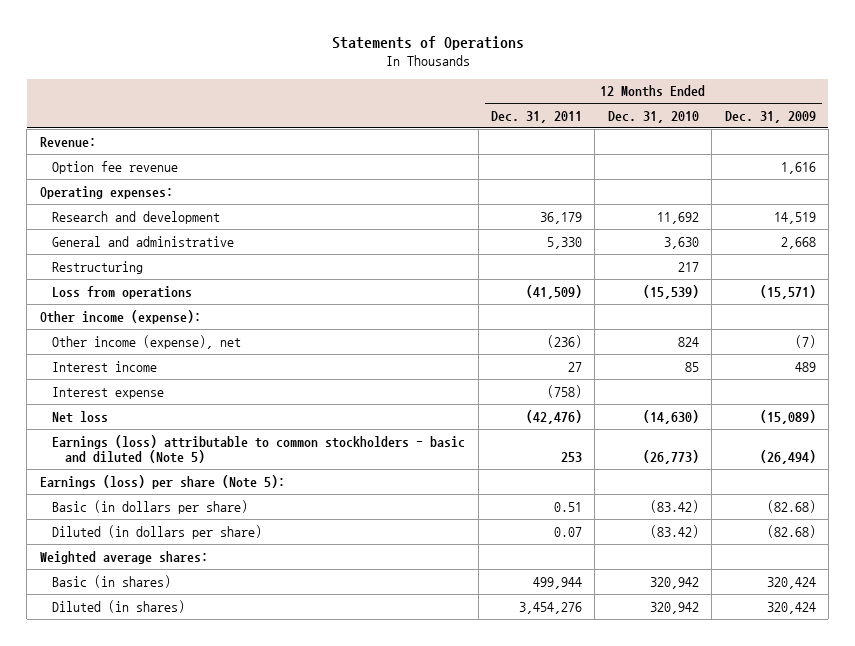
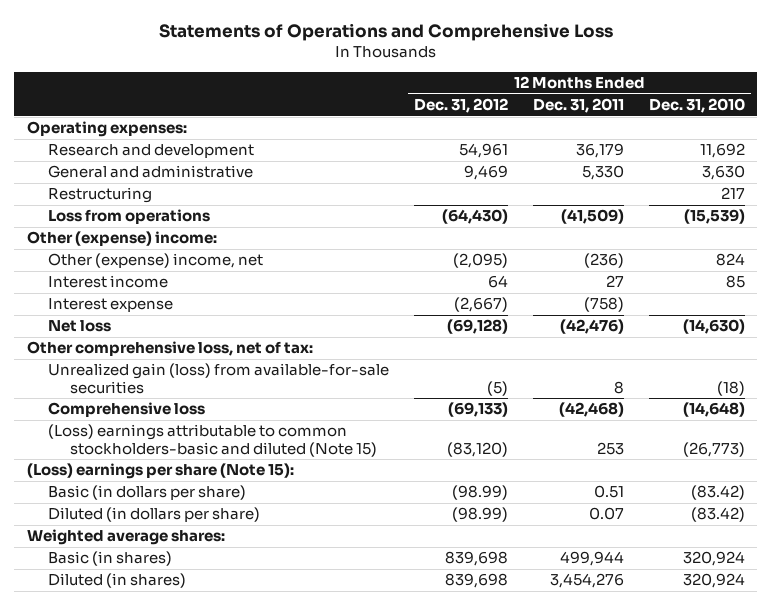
[331,36,524,51] Statements of Operations -> [158,23,613,42] Statements of Operations and Comprehensive Loss
[724,110,816,123] Dec. 31, 2009 -> none
none -> [414,98,509,114] Dec. 31, 2012
[39,136,96,147] Revenue: -> none
[52,160,179,174] Option fee revenue -> none
[39,309,201,324] Other income (expense): -> [26,231,217,247] Other (expense) income:
[52,334,242,349] Other income (expense), net -> [48,253,264,269] Other (expense) income, net
none -> [26,341,313,357] Other comprehensive loss, net of tax:
none -> [48,363,390,394] Unrealized gain (loss) from available-for-sale securities
none -> [48,402,206,418] Comprehensive loss
[52,434,466,464] Earnings (loss) attributable to common stockholders - basic and diluted (Note 5) -> [48,424,378,457] (Loss) earnings attributable to common stockholders-basic and diluted (Note 15)
[39,474,285,489] Earnings (loss) per share (Note 5): -> [26,463,294,480] (Loss) earnings per share (Note 15):
[649,576,699,589] 320,942 -> [682,551,745,567] 320,924
[649,601,699,614] 320,942 -> [682,573,745,589] 320,924

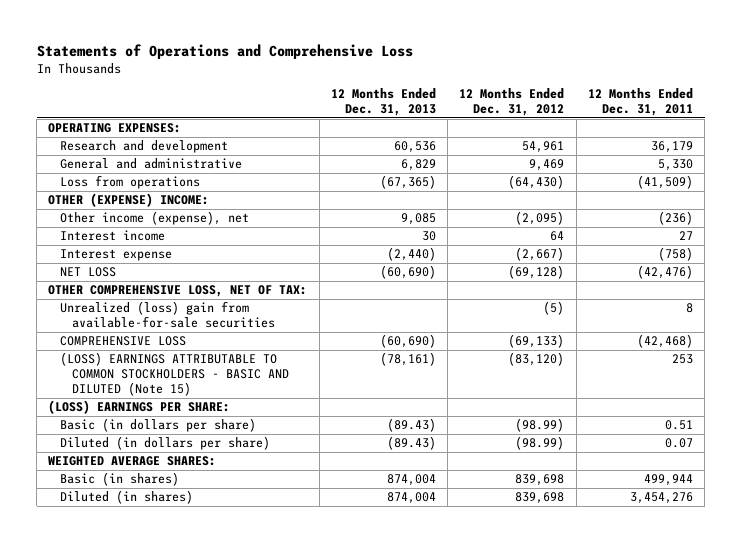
[648,98,745,114] Dec. 31, 2010 -> none
none -> [330,88,436,117] 12 Months Ended Dec. 31, 2013
[26,121,187,138] Operating expenses: -> [48,123,182,134] OPERATING EXPENSES:
[48,187,153,204] Restructuring -> none
[26,231,217,247] Other (expense) income: -> [48,193,210,208] OTHER (EXPENSE) INCOME:
[48,253,264,269] Other (expense) income, net -> [60,211,250,226] Other income (expense), net
[48,320,112,333] Net loss -> [60,267,117,278] NET LOSS
[26,341,313,357] Other comprehensive loss, net of tax: -> [48,285,308,298] OTHER COMPREHENSIVE LOSS, NET OF TAX:
[48,363,390,394] Unrealized gain (loss) from available-for-sale securities -> [60,301,276,329] Unrealized (loss) gain from available-for-sale securities
[48,402,206,418] Comprehensive loss -> [60,336,187,347] COMPREHENSIVE LOSS
[48,424,378,457] (Loss) earnings attributable to common stockholders-basic and diluted (Note 15) -> [60,352,290,396] (LOSS) EARNINGS ATTRIBUTABLE TO COMMON STOCKHOLDERS - BASIC AND DILUTED (Note 15)
[26,463,294,480] (Loss) earnings per share (Note 15): -> [48,400,231,415] (LOSS) EARNINGS PER SHARE:
[26,529,225,546] Weighted average shares: -> [48,456,217,467] WEIGHTED AVERAGE SHARES:

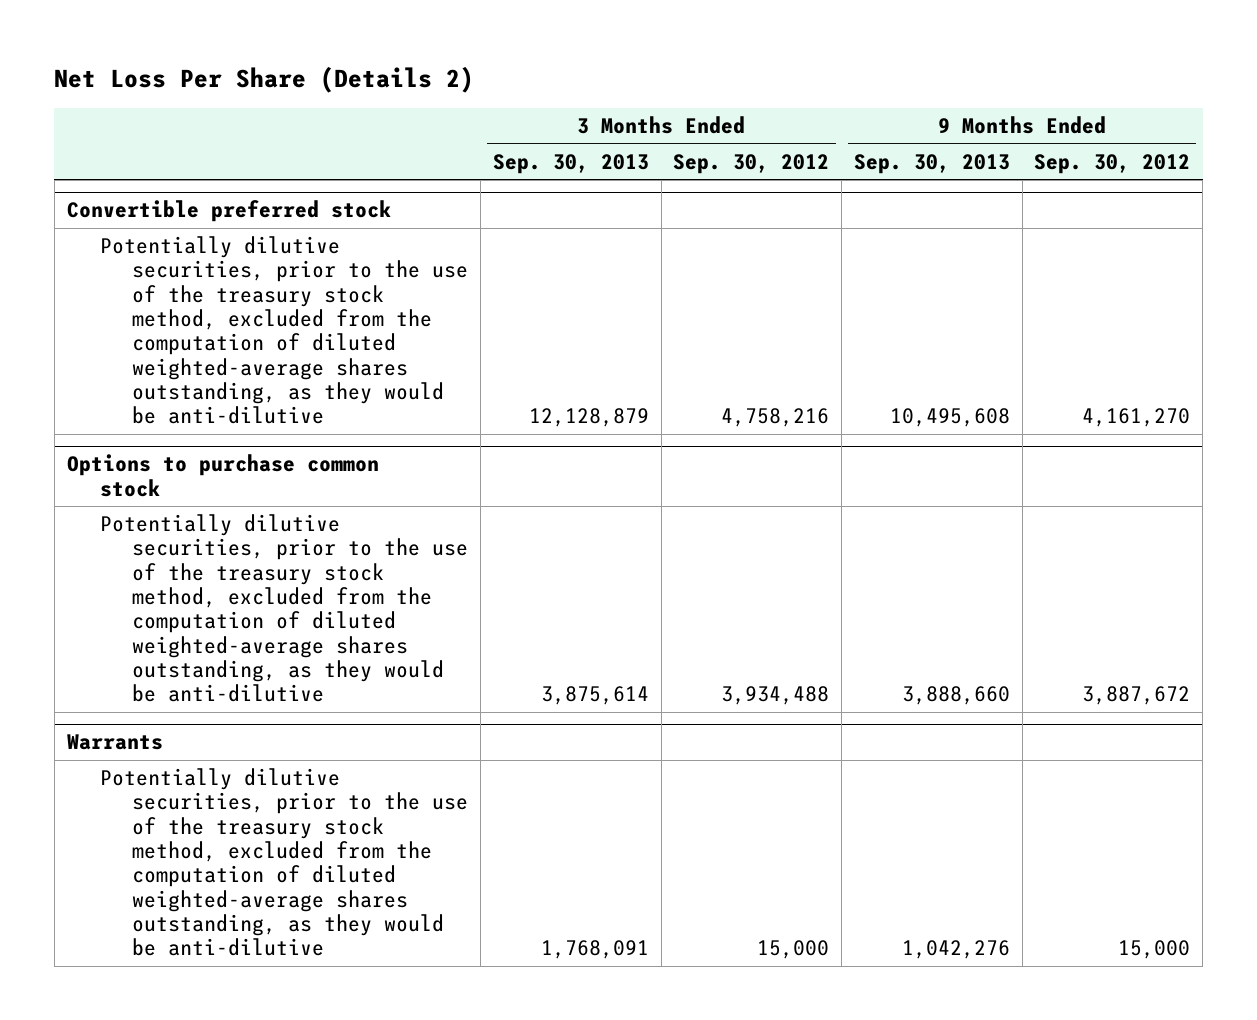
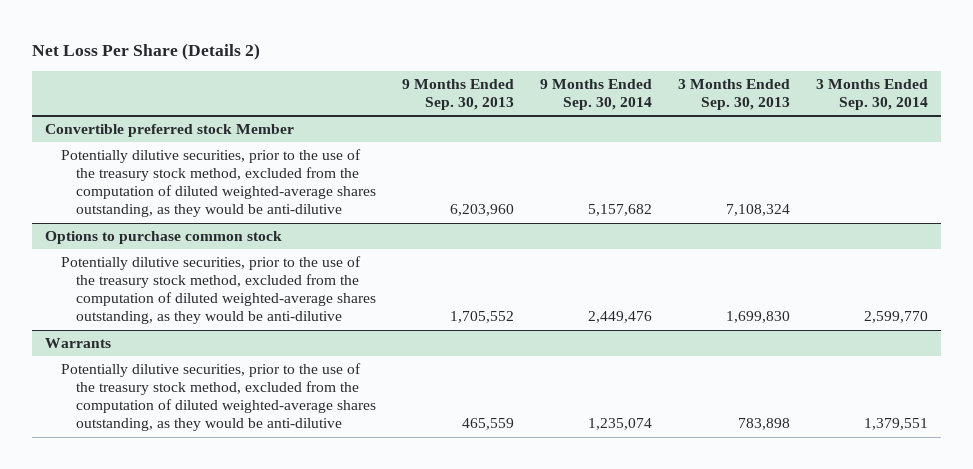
[673,153,830,174] Sep. 30, 2012 -> none
[1034,153,1191,174] Sep. 30, 2012 -> none
none -> [540,79,653,111] 9 Months Ended Sep. 30, 2014
none -> [816,79,929,111] 3 Months Ended Sep. 30, 2014
[66,200,391,223] Convertible preferred stock -> [44,124,294,138] Convertible preferred stock Member
[528,408,649,428] 12,128,879 -> [726,204,791,217] 7,108,324
[889,408,1010,428] 10,495,608 -> [450,204,515,217] 6,203,960
[540,686,649,706] 3,875,614 -> [726,311,791,324] 1,699,830
[901,686,1010,706] 3,888,660 -> [450,311,515,324] 1,705,552
[540,940,649,960] 1,768,091 -> [738,418,791,431] 783,898
[901,940,1010,960] 1,042,276 -> [462,418,515,431] 465,559

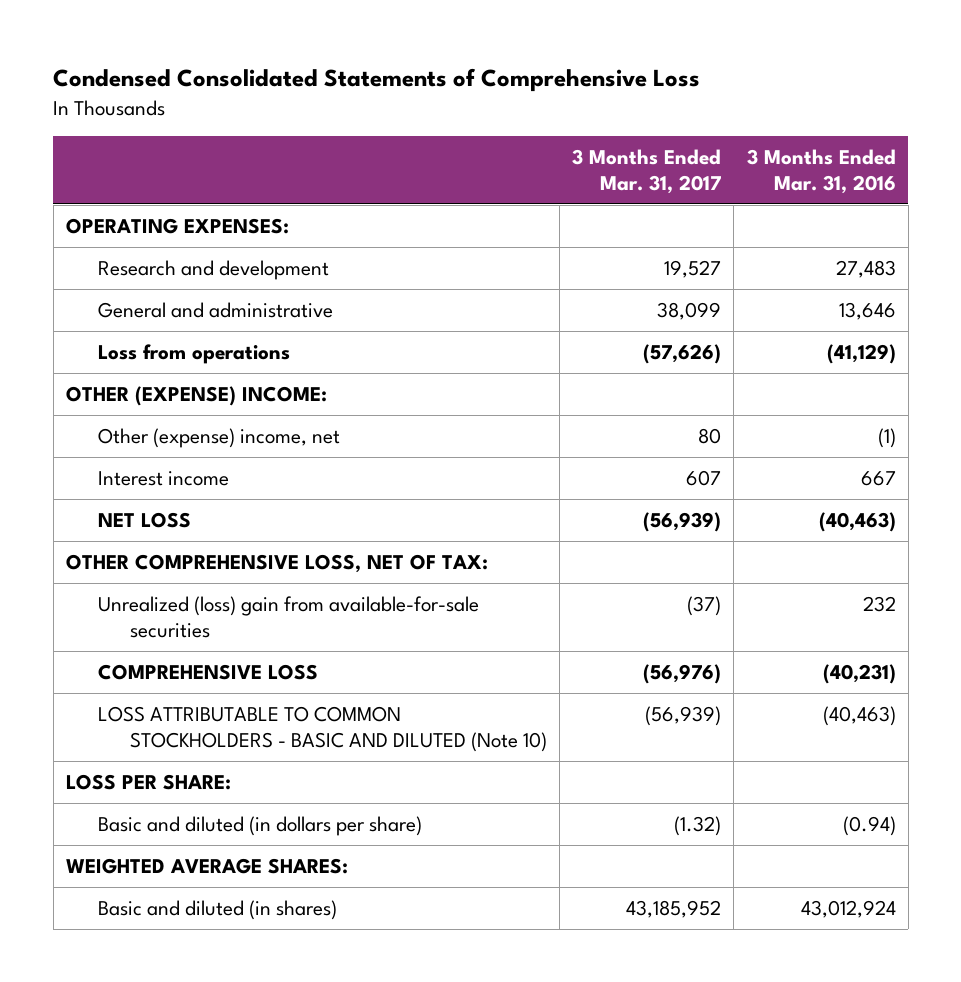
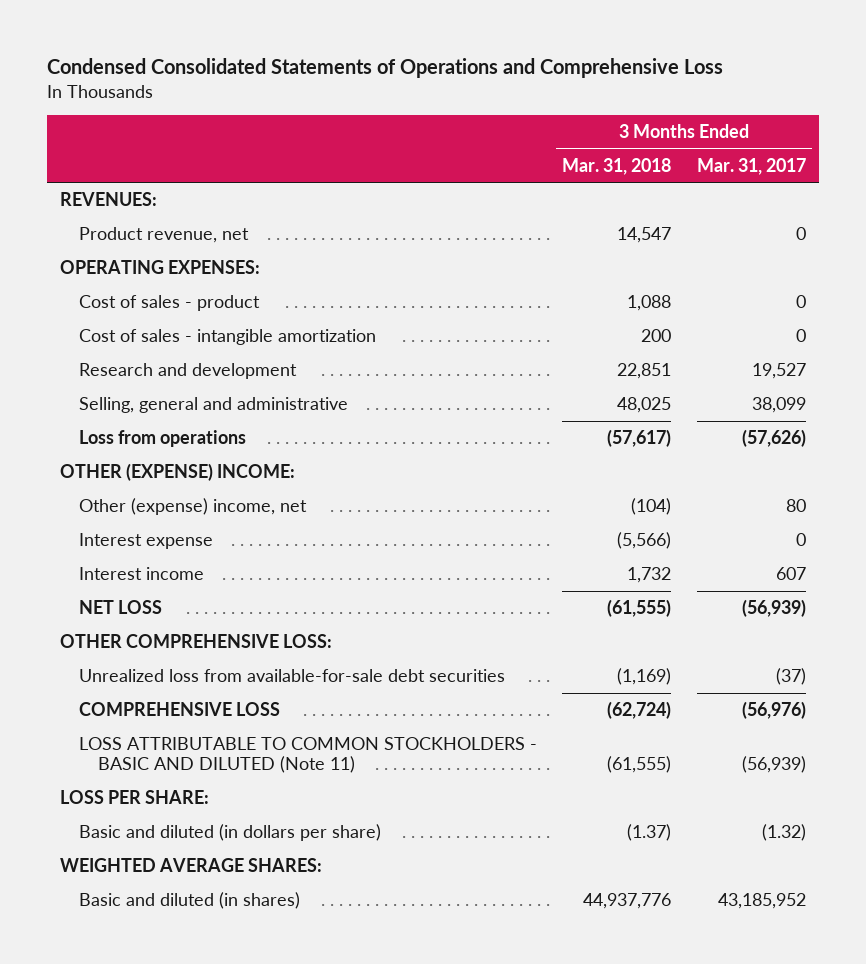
[53,68,701,93] Condensed Consolidated Statements of Comprehensive Loss -> [47,58,724,79] Condensed Consolidated Statements of Operations and Comprehensive Loss
[746,148,896,194] 3 Months Ended Mar. 31, 2016 -> none
none -> [562,157,672,175] Mar. 31, 2018
none -> [59,192,157,207] REVENUES:
none -> [78,227,249,244] Product revenue, net
none -> [78,295,260,312] Cost of sales - product
none -> [78,329,376,346] Cost of sales - intangible amortization
[97,301,333,318] General and administrative -> [78,397,348,414] Selling, general and administrative
none -> [78,533,213,550] Interest expense
[65,553,488,573] OTHER COMPREHENSIVE LOSS, NET OF TAX: -> [59,634,332,649] OTHER COMPREHENSIVE LOSS:
[97,595,479,639] Unrealized (loss) gain from available-for-sale securities -> [78,669,505,683] Unrealized loss from available-for-sale debt securities
[97,705,548,753] LOSS ATTRIBUTABLE TO COMMON STOCKHOLDERS - BASIC AND DILUTED (Note 10) -> [78,737,537,774] LOSS ATTRIBUTABLE TO COMMON STOCKHOLDERS - BASIC AND DILUTED (Note 11)

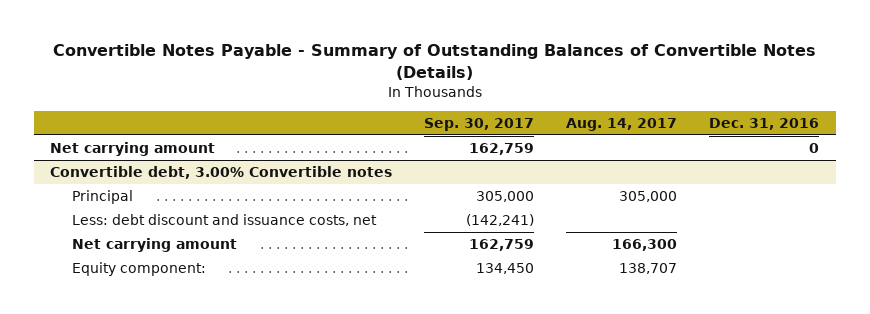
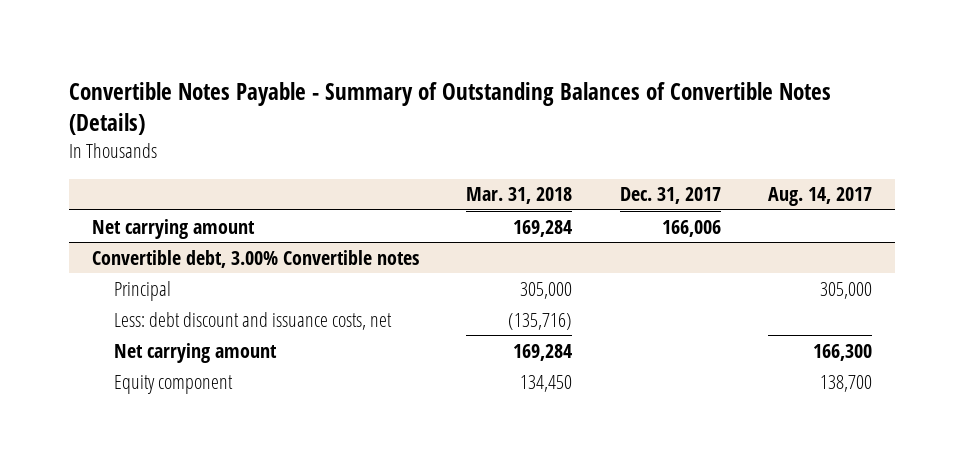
[424,117,535,131] Sep. 30, 2017 -> none
[709,117,820,130] Dec. 31, 2016 -> none
none -> [466,187,573,205] Mar. 31, 2018
none -> [619,187,721,205] Dec. 31, 2017
[71,262,206,277] Equity component: -> [113,374,233,394] Equity component
[619,263,678,275] 138,707 -> [819,374,872,392] 138,700

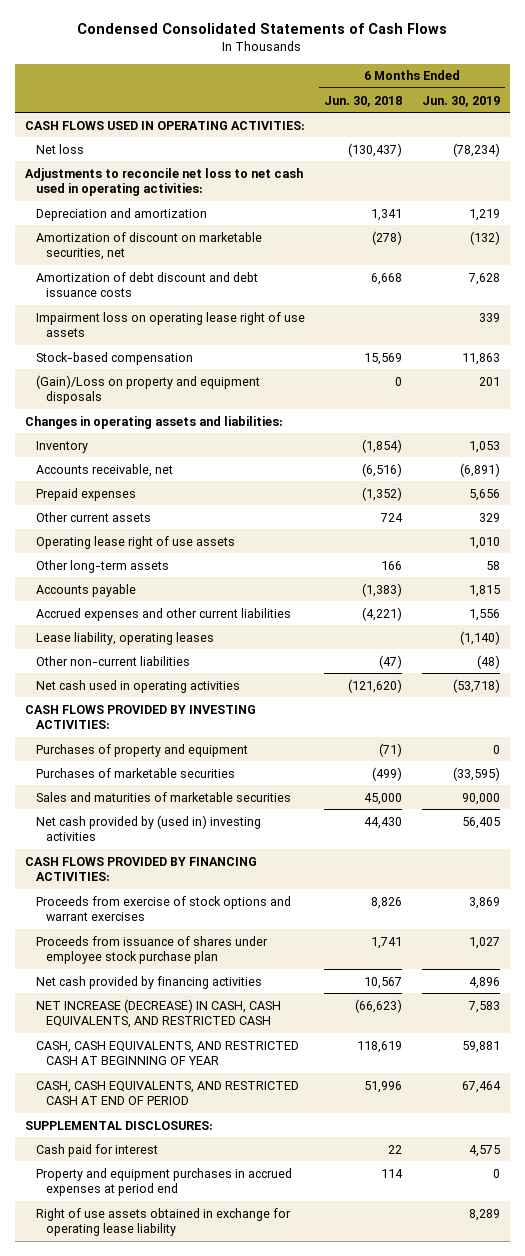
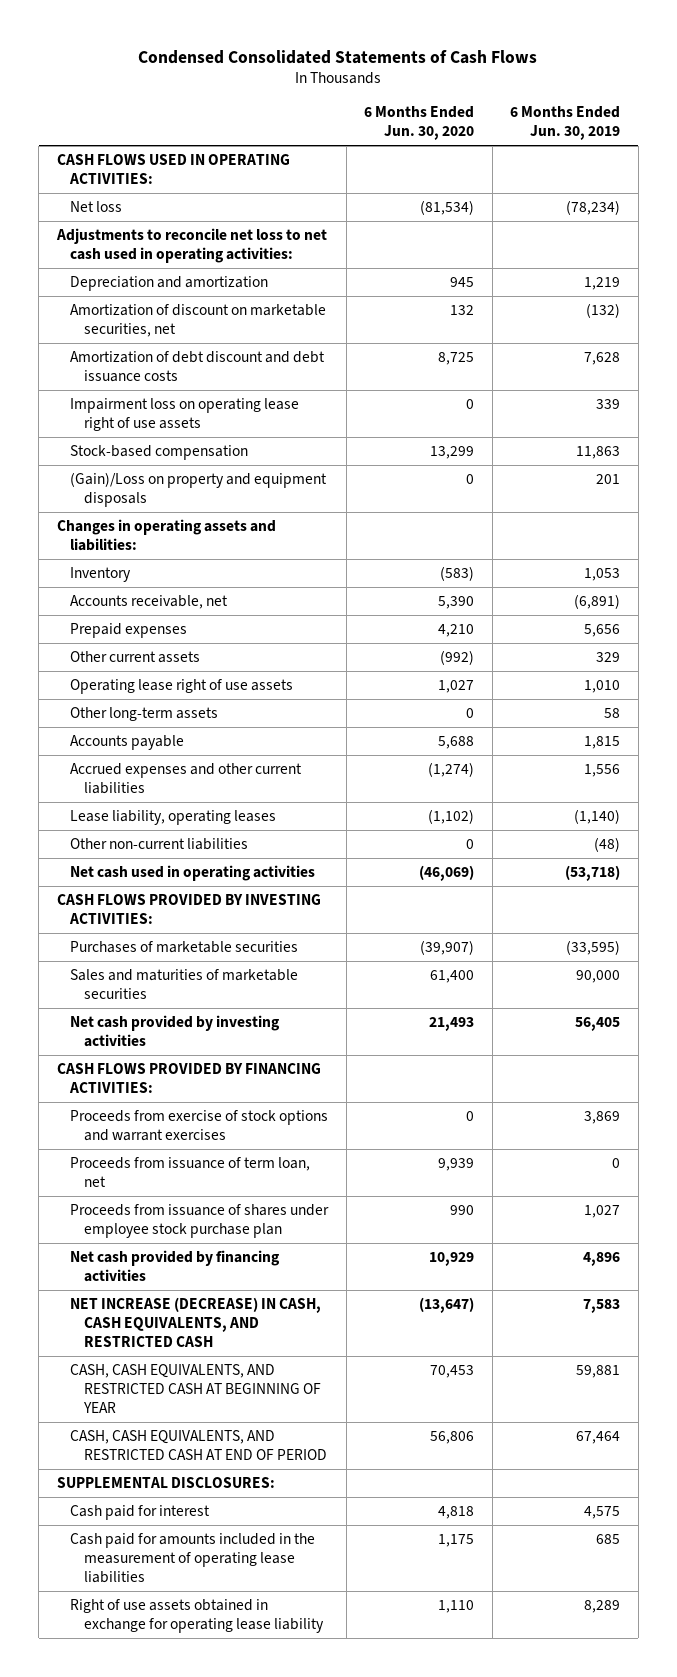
[324,95,403,107] Jun. 30, 2018 -> none
none -> [364,106,475,141] 6 Months Ended Jun. 30, 2020
[35,743,248,757] Purchases of property and equipment -> none
[35,814,261,842] Net cash provided by (used in) investing activities -> [70,1014,281,1047] Net cash provided by investing activities
none -> [70,1156,311,1187] Proceeds from issuance of term loan, net
[35,1167,292,1197] Property and equipment purchases in accrued expenses at period end -> none
none -> [70,1532,316,1584] Cash paid for amounts included in the measurement of operating lease liabilities

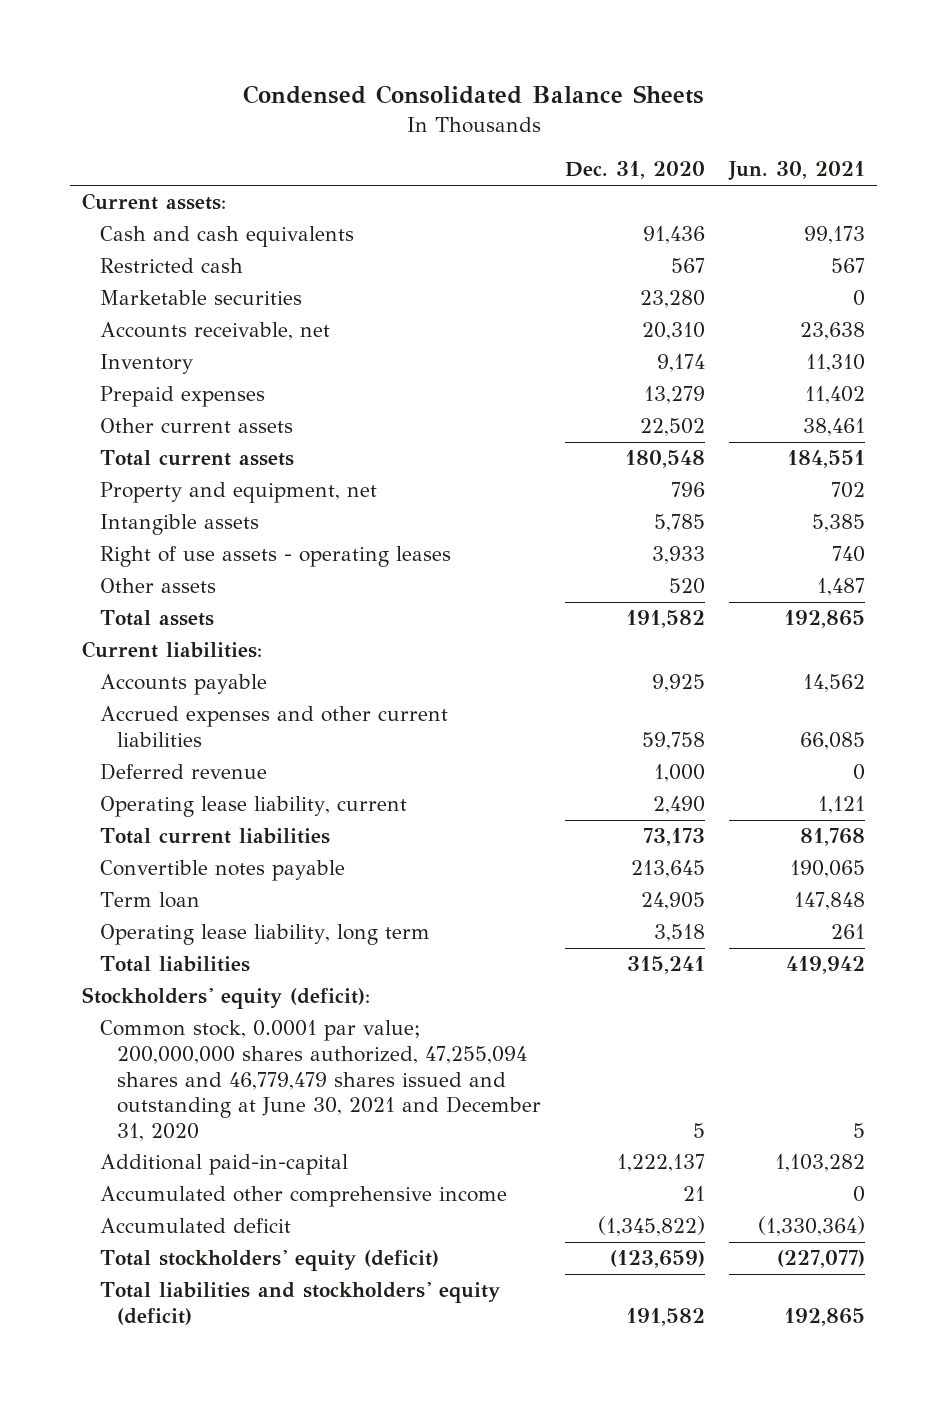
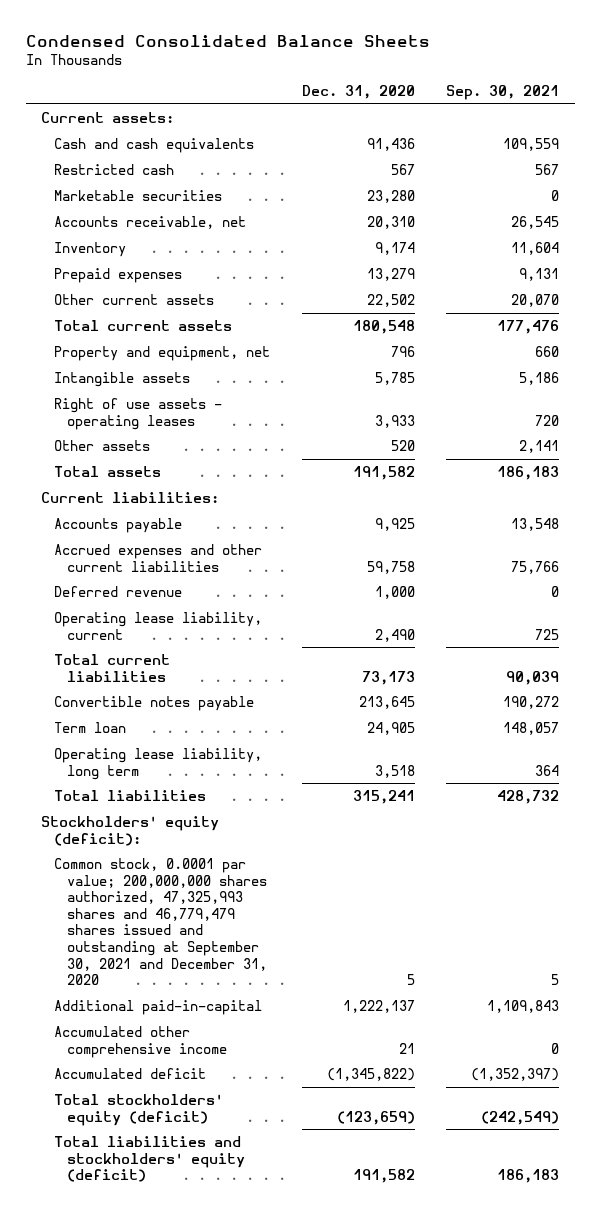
[727,161,865,182] Jun. 30, 2021 -> none
none -> [446,84,560,100] Sep. 30, 2021
[99,1020,541,1141] Common stock, 0.0001 par value; 200,000,000 shares authorized, 47,255,094 shares and 46,779,479 shares issued and outstanding at June 30, 2021 and December 31, 2020 -> [54,857,268,986] Common stock, 0.0001 par value; 200,000,000 shares authorized, 47,325,993 shares and 46,779,479 shares issued and outstanding at September 30, 2021 and December 31, 2020

